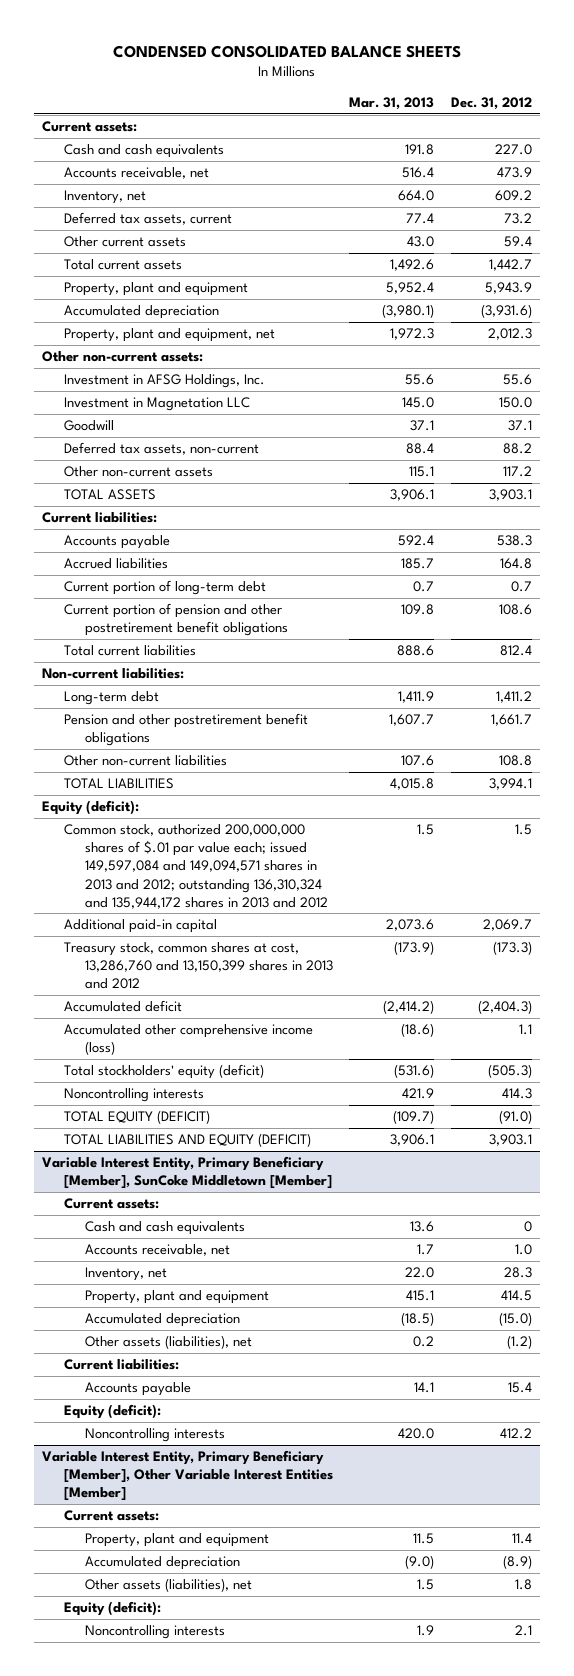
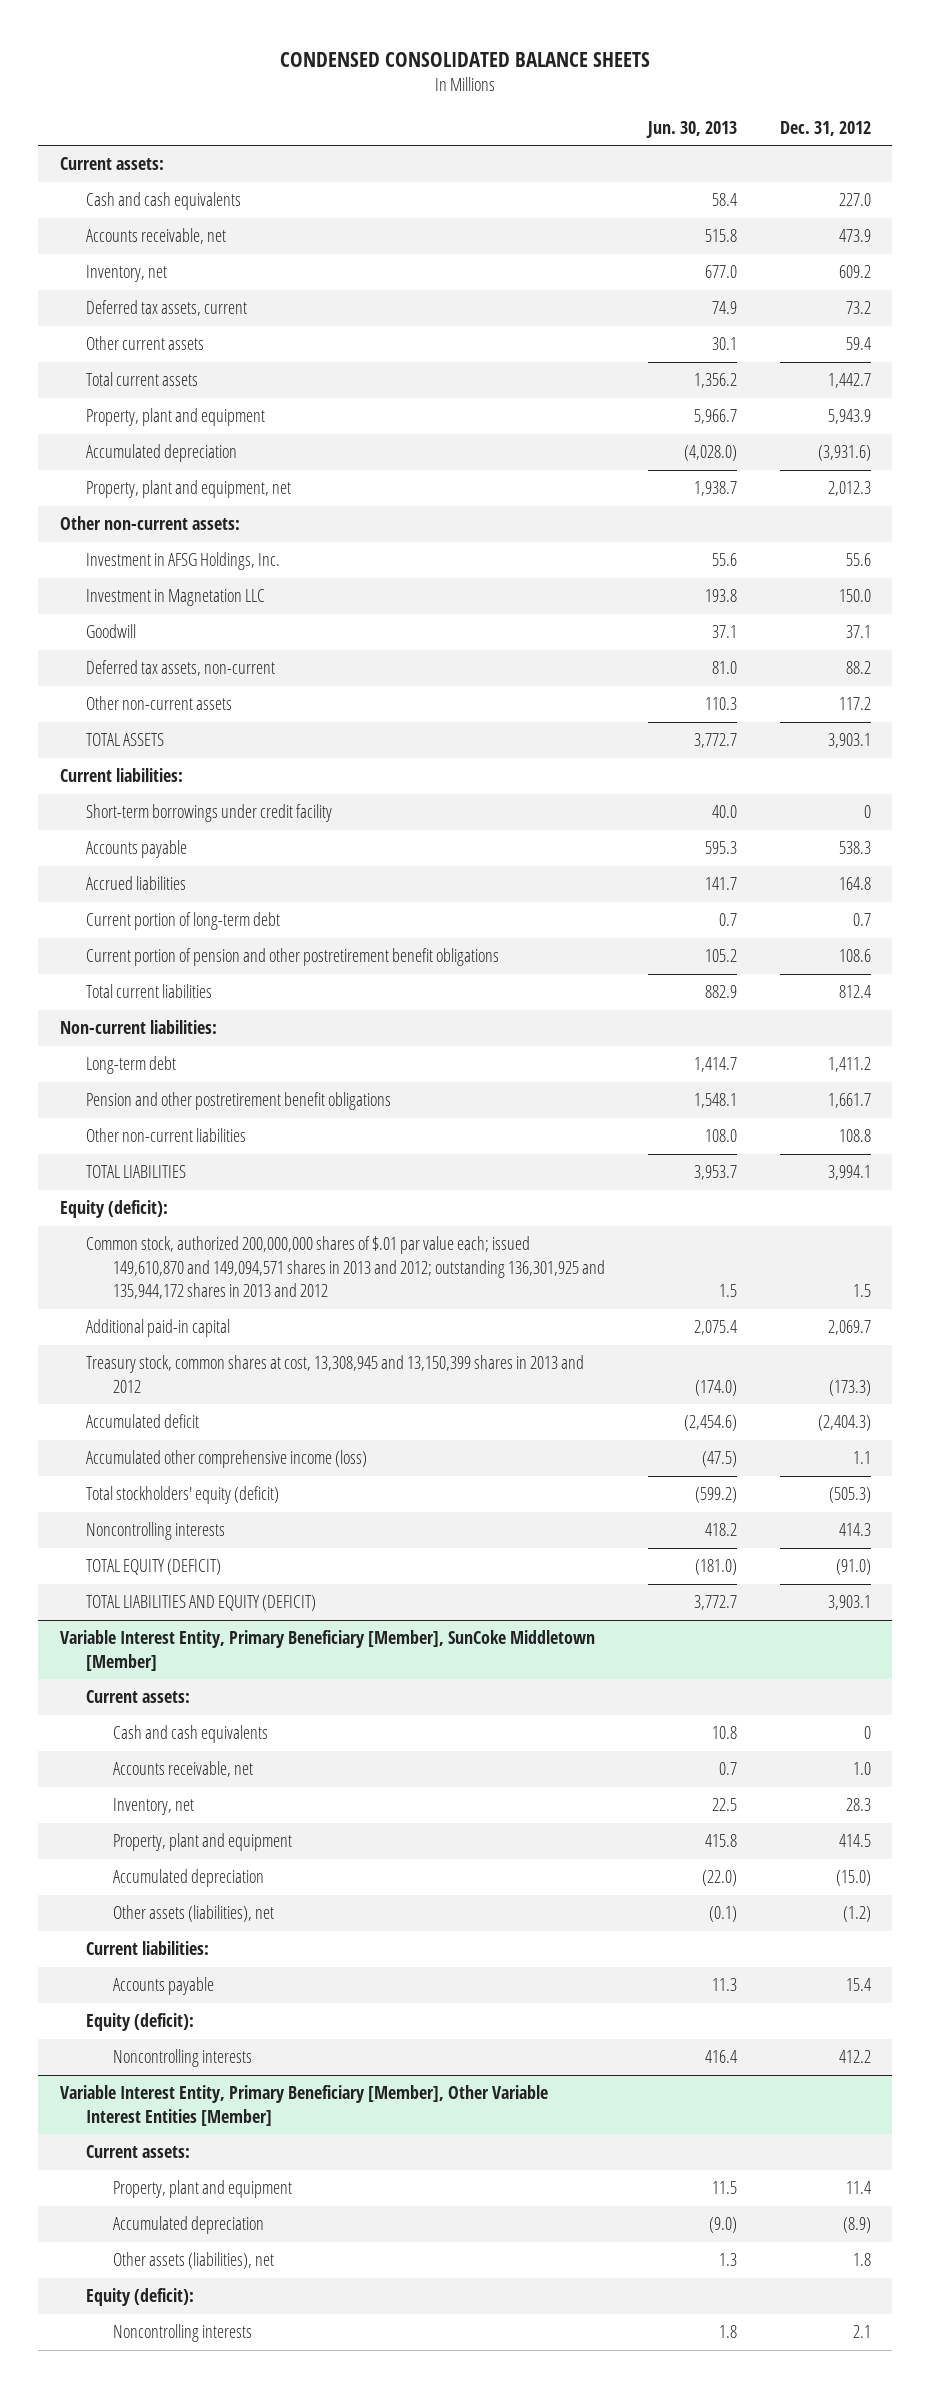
[349,96,435,110] Mar. 31, 2013 -> none
none -> [645,120,737,138] Jun. 30, 2013
none -> [86,804,333,823] Short-term borrowings under credit facility
[63,824,328,909] Common stock, authorized 200,000,000 shares of $.01 par value each; issued 149,597,084 and 149,094,571 shares in 2013 and 2012; outstanding 136,310,324 and 135,944,172 shares in 2013 and 2012 -> [86,1236,606,1300] Common stock, authorized 200,000,000 shares of $.01 par value each; issued 149,610,870 and 149,094,571 shares in 2013 and 2012; outstanding 136,301,925 and 135,944,172 shares in 2013 and 2012
[63,942,333,990] Treasury stock, common shares at cost, 13,286,760 and 13,150,399 shares in 2013 and 2012 -> [86,1355,585,1393] Treasury stock, common shares at cost, 13,308,945 and 13,150,399 shares in 2013 and 2012

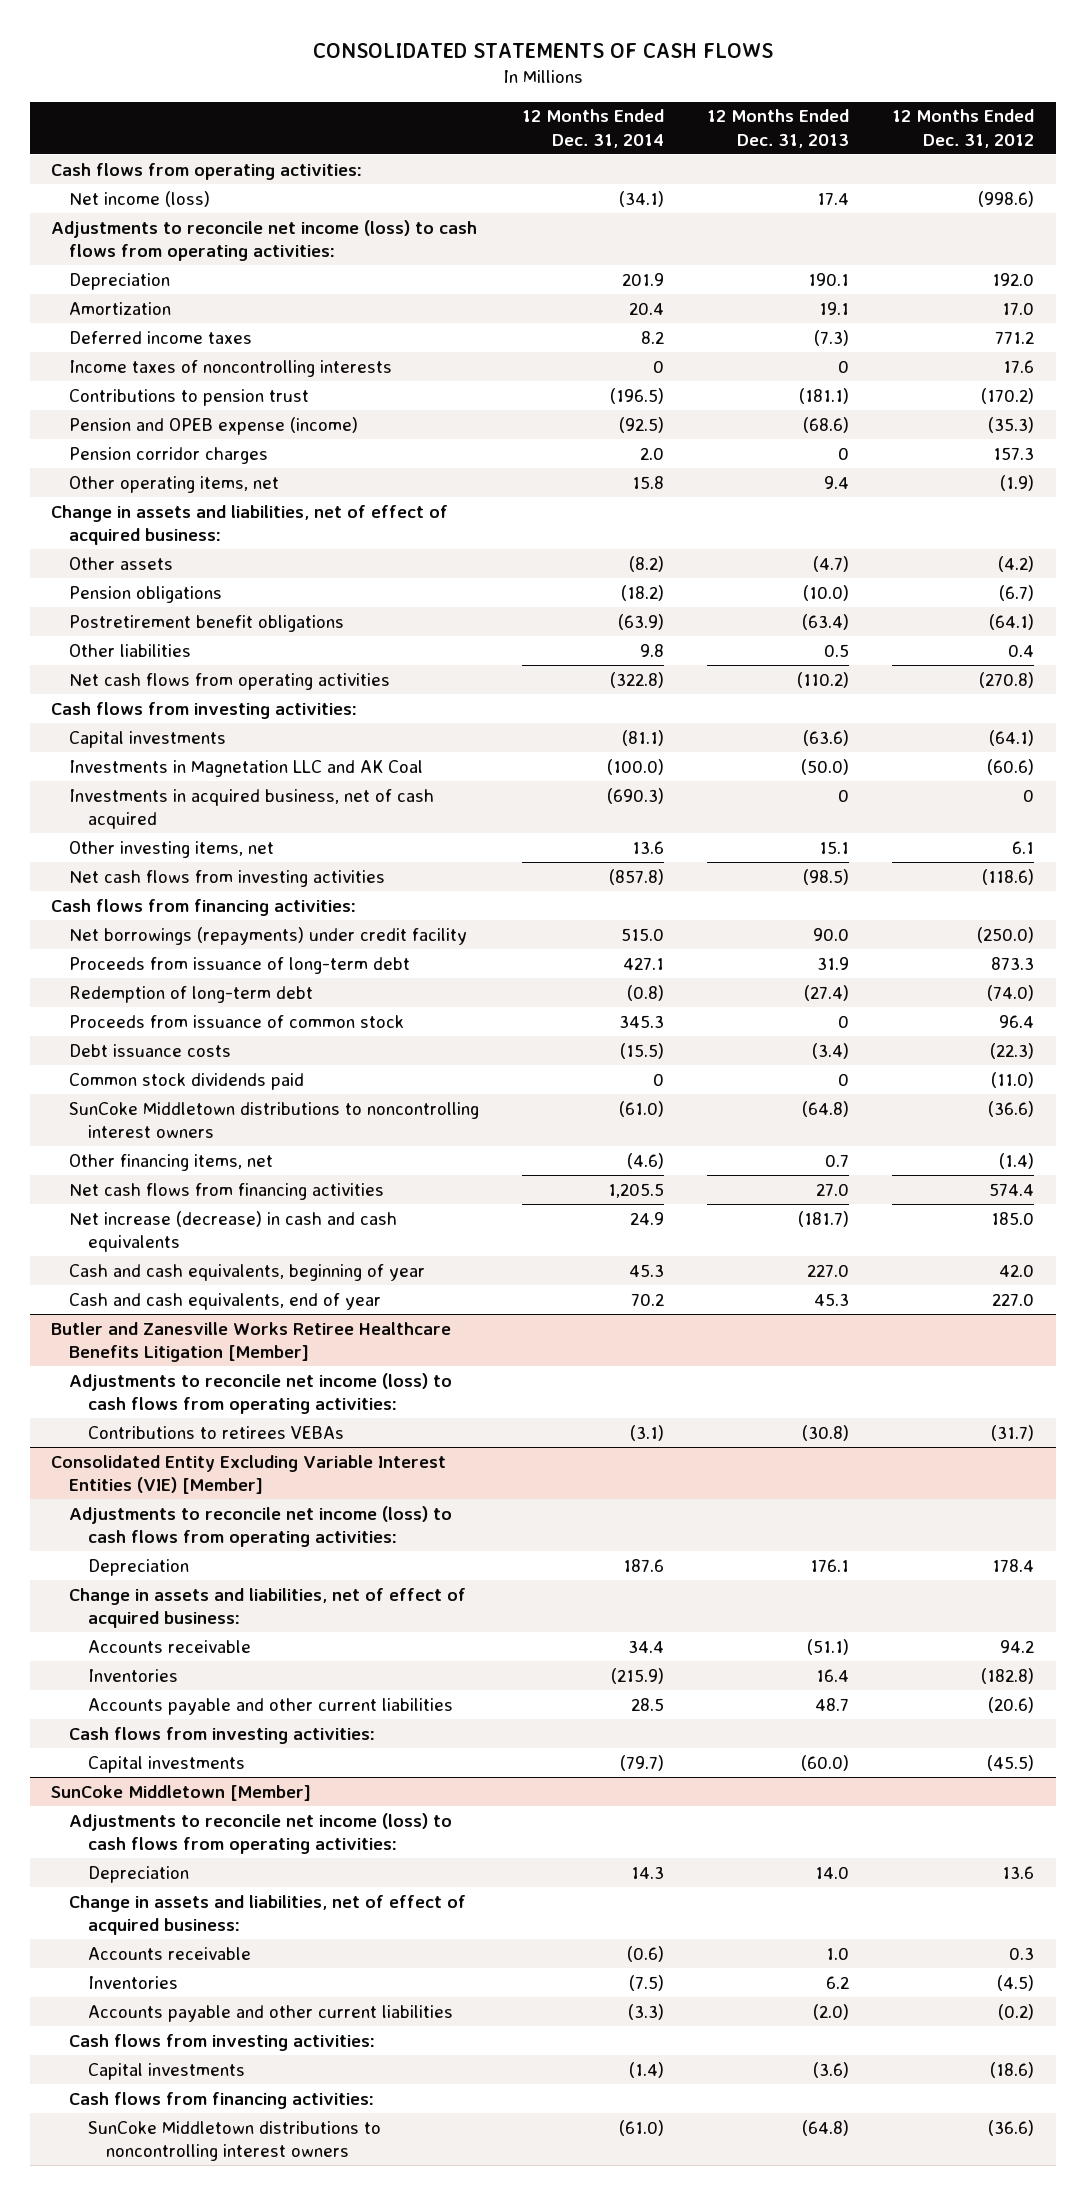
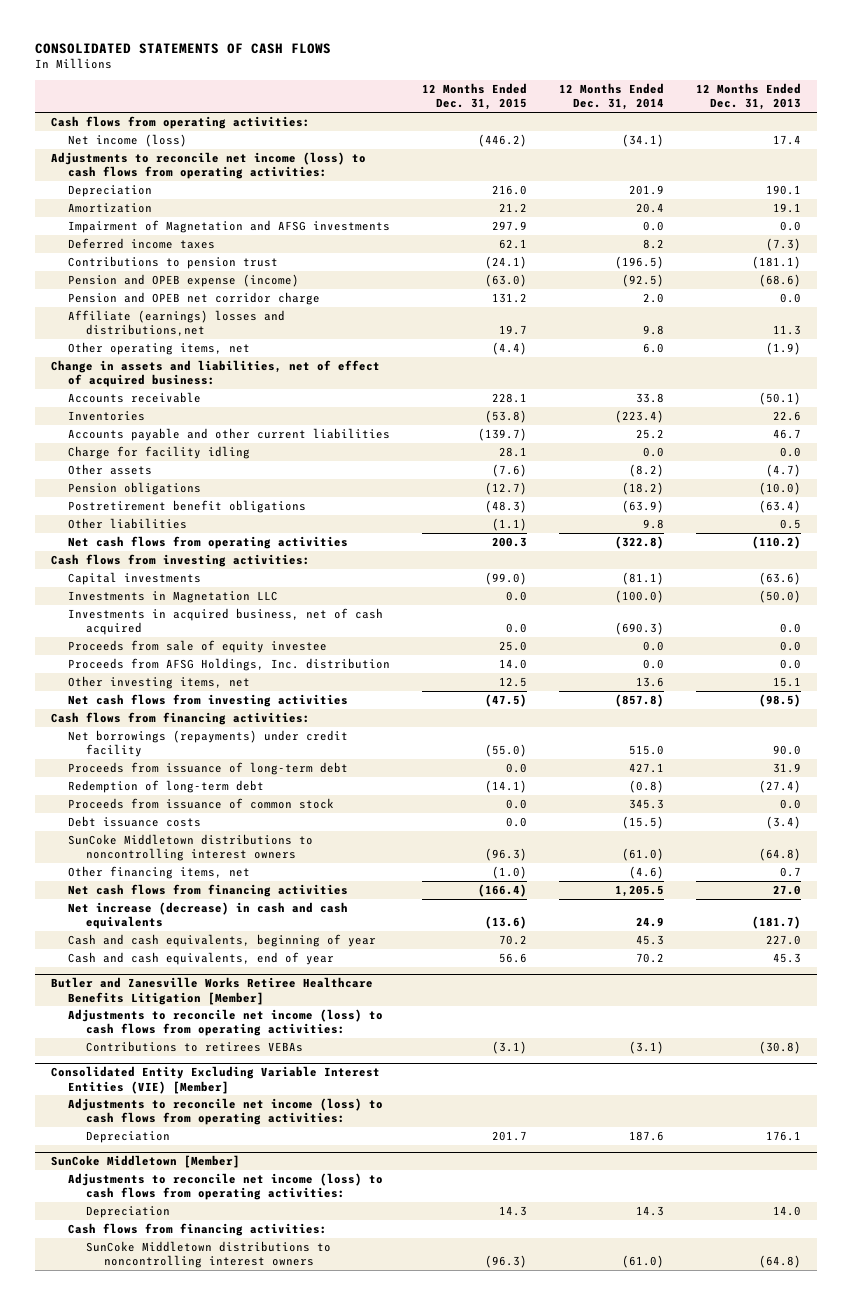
[892,109,1035,148] 12 Months Ended Dec. 31, 2012 -> none
none -> [422,82,528,111] 12 Months Ended Dec. 31, 2015
none -> [68,219,391,233] Impairment of Magnetation and AFSG investments
[69,359,393,377] Income taxes of noncontrolling interests -> none
[69,446,269,464] Pension corridor charges -> none
none -> [68,291,321,305] Pension and OPEB net corridor charge
none -> [68,309,286,337] Affiliate (earnings) losses and distributions,net
[632,475,665,489] 15.8 -> [643,342,665,353] 6.0
[824,475,850,489] 9.4 -> [765,341,801,355] (1.9)
none -> [68,391,202,403] Accounts receivable
none -> [68,410,146,421] Inventories
none -> [68,427,391,441] Accounts payable and other current liabilities
none -> [68,445,251,459] Charge for facility idling
[69,759,424,777] Investments in Magnetation LLC and AK Coal -> [68,590,279,603] Investments in Magnetation LLC
[838,788,850,802] 0 -> [779,623,801,634] 0.0
none -> [68,639,328,653] Proceeds from sale of equity investee
none -> [68,657,391,671] Proceeds from AFSG Holdings, Inc. distribution
[838,1014,850,1028] 0 -> [779,798,801,809] 0.0
[69,1072,305,1090] Common stock dividends paid -> none
[69,1587,467,1629] Change in assets and liabilities, net of effect of acquired business: -> none
[87,1639,251,1653] Accounts receivable -> none
[87,1668,178,1682] Inventories -> none
[87,1697,453,1715] Accounts payable and other current liabilities -> none
[69,1726,376,1744] Cash flows from investing activities: -> none
[87,1755,245,1773] Capital investments -> none
[69,1894,467,1936] Change in assets and liabilities, net of effect of acquired business: -> none
[87,1946,251,1960] Accounts receivable -> none
[87,1975,178,1989] Inventories -> none
[87,2004,453,2022] Accounts payable and other current liabilities -> none
[69,2033,376,2051] Cash flows from investing activities: -> none
[87,2062,245,2080] Capital investments -> none

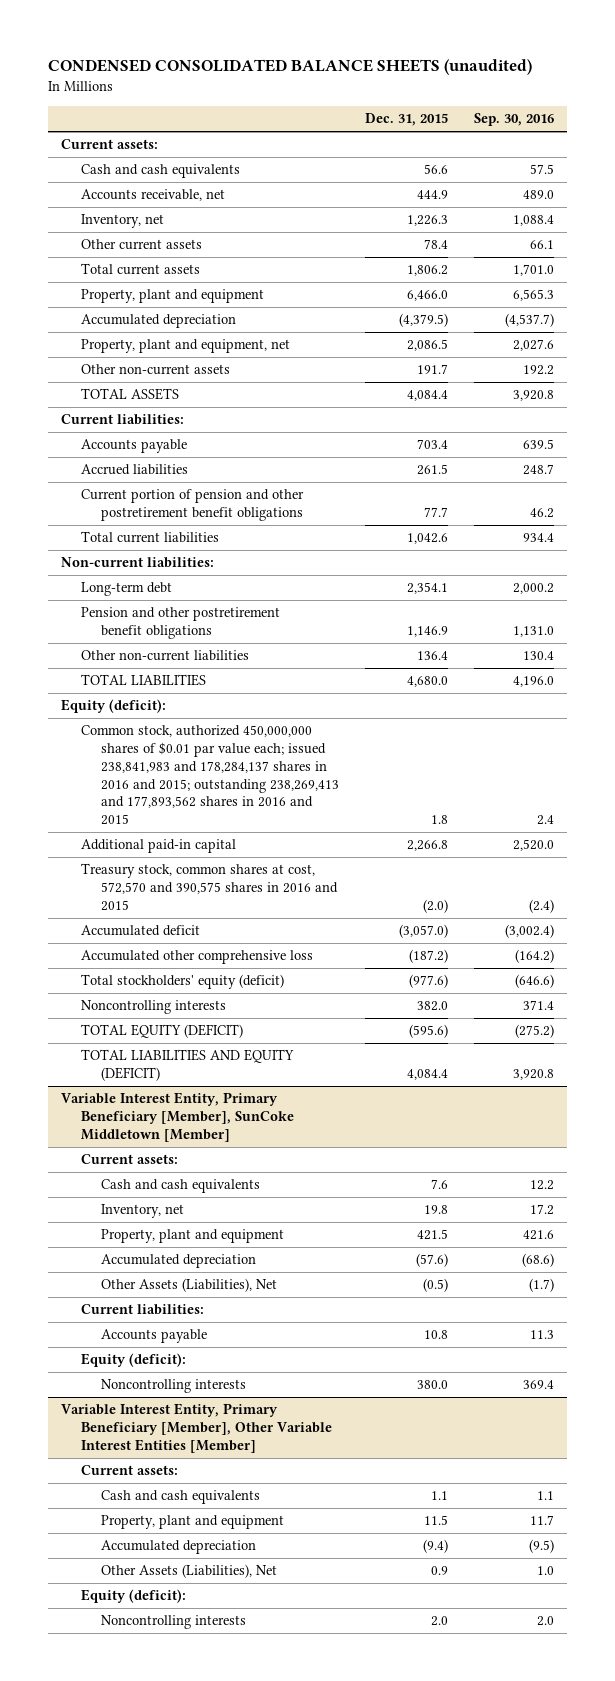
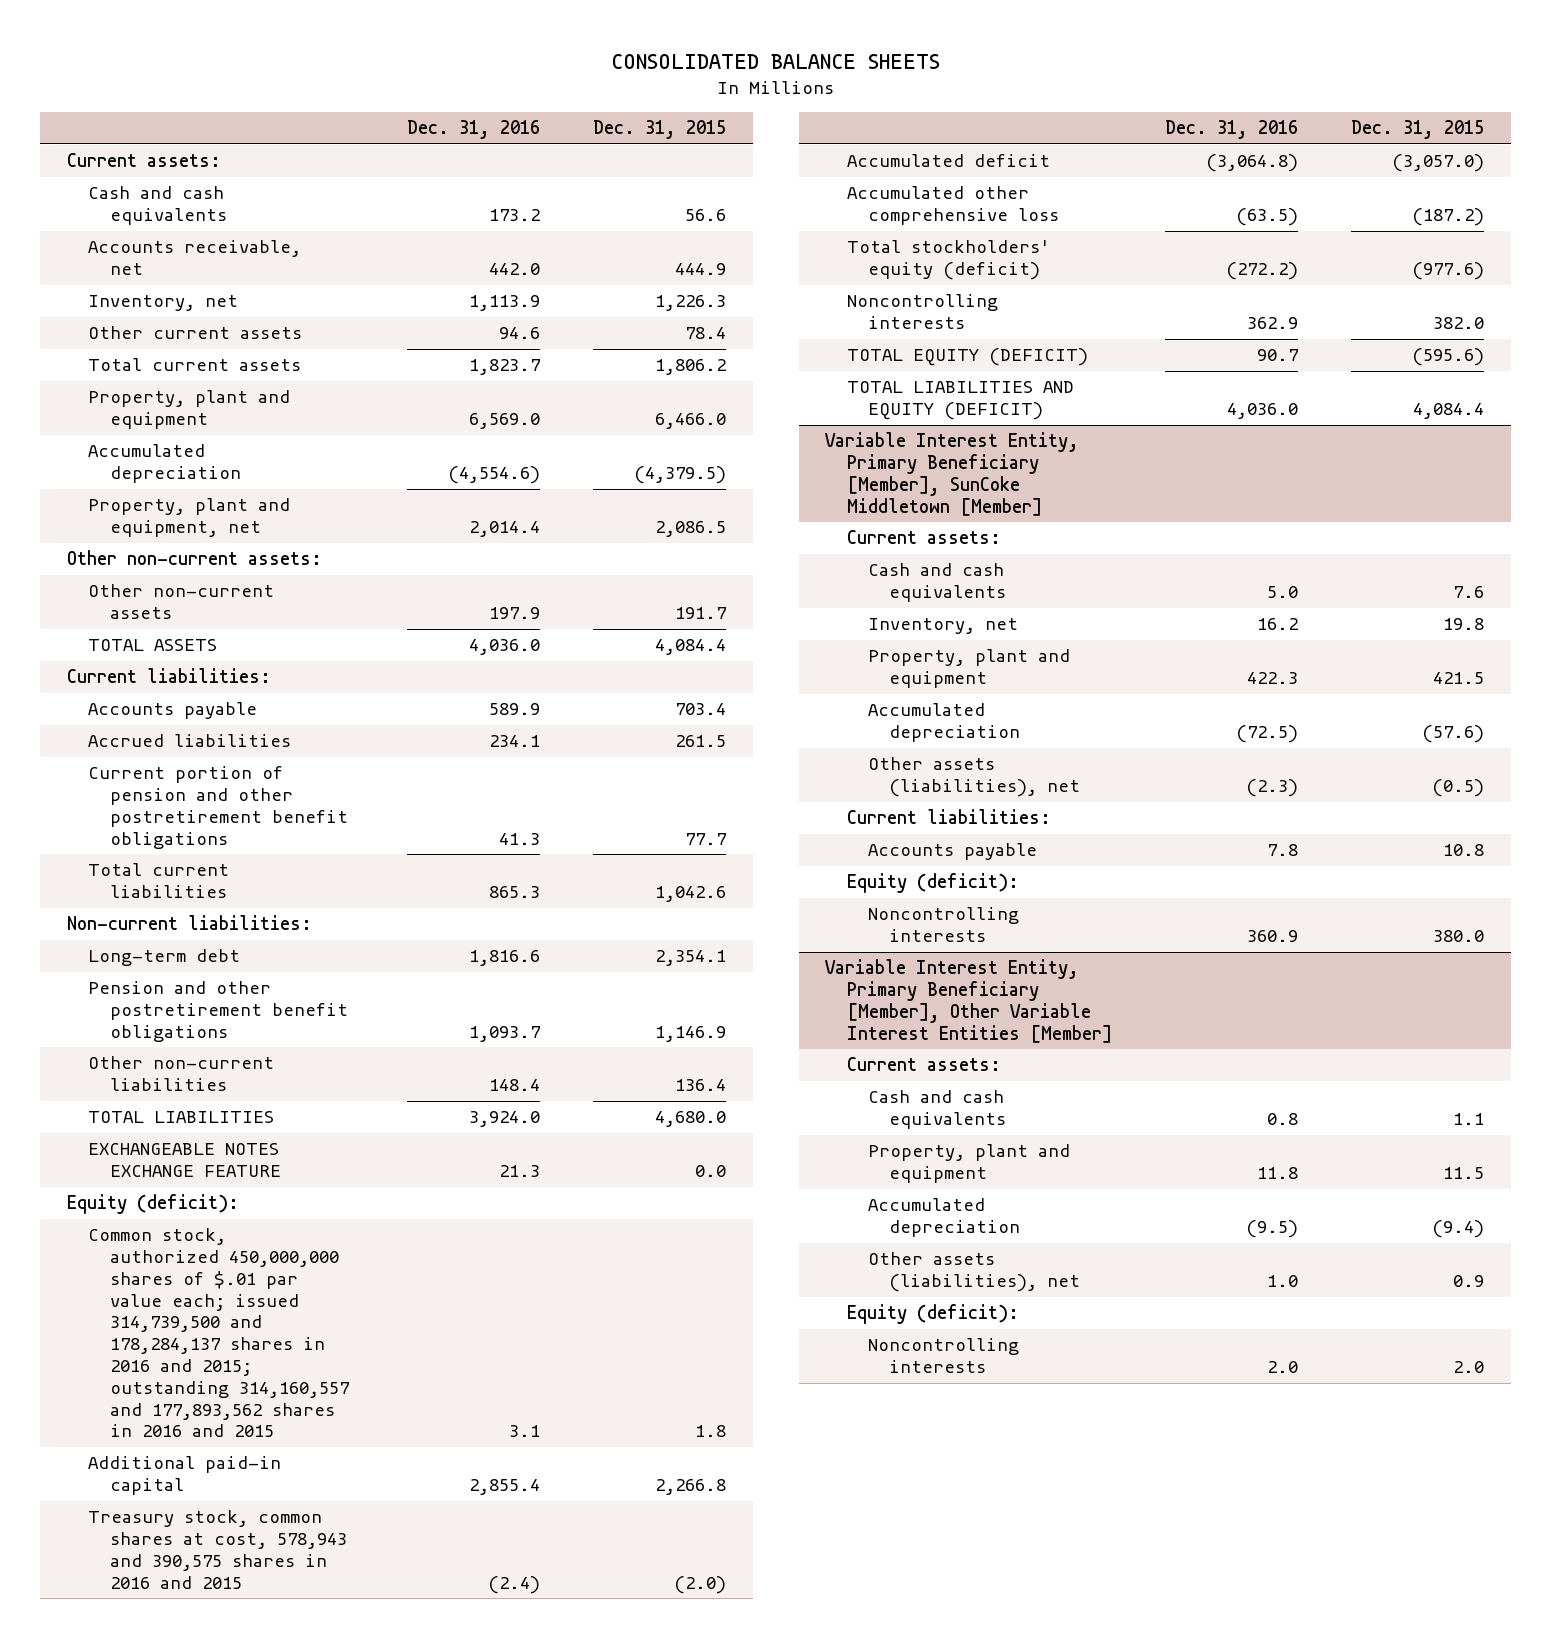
[48,59,533,76] CONDENSED CONSOLIDATED BALANCE SHEETS (unaudited) -> [610,53,940,69] CONSOLIDATED BALANCE SHEETS
[473,113,554,127] Sep. 30, 2016 -> none
none -> [406,120,540,140] Dec. 31, 2016
none -> [67,550,323,566] Other non-current assets:
none -> [88,1143,281,1178] EXCHANGEABLE NOTES EXCHANGE FEATURE
[81,725,340,826] Common stock, authorized 450,000,000 shares of $0.01 par value each; issued 238,841,983 and 178,284,137 shares in 2016 and 2015; outstanding 238,269,413 and 177,893,562 shares in 2016 and 2015 -> [88,1228,349,1438] Common stock, authorized 450,000,000 shares of $.01 par value each; issued 314,739,500 and 178,284,137 shares in 2016 and 2015; outstanding 314,160,557 and 177,893,562 shares in 2016 and 2015
[81,863,339,911] Treasury stock, common shares at cost, 572,570 and 390,575 shares in 2016 and 2015 -> [88,1510,347,1589] Treasury stock, common shares at cost, 578,943 and 390,575 shares in 2016 and 2015
[101,1278,278,1293] Other Assets (Liabilities), Net -> [867,757,1081,798] Other assets (liabilities), net
[101,1564,278,1579] Other Assets (Liabilities), Net -> [867,1252,1081,1293] Other assets (liabilities), net

